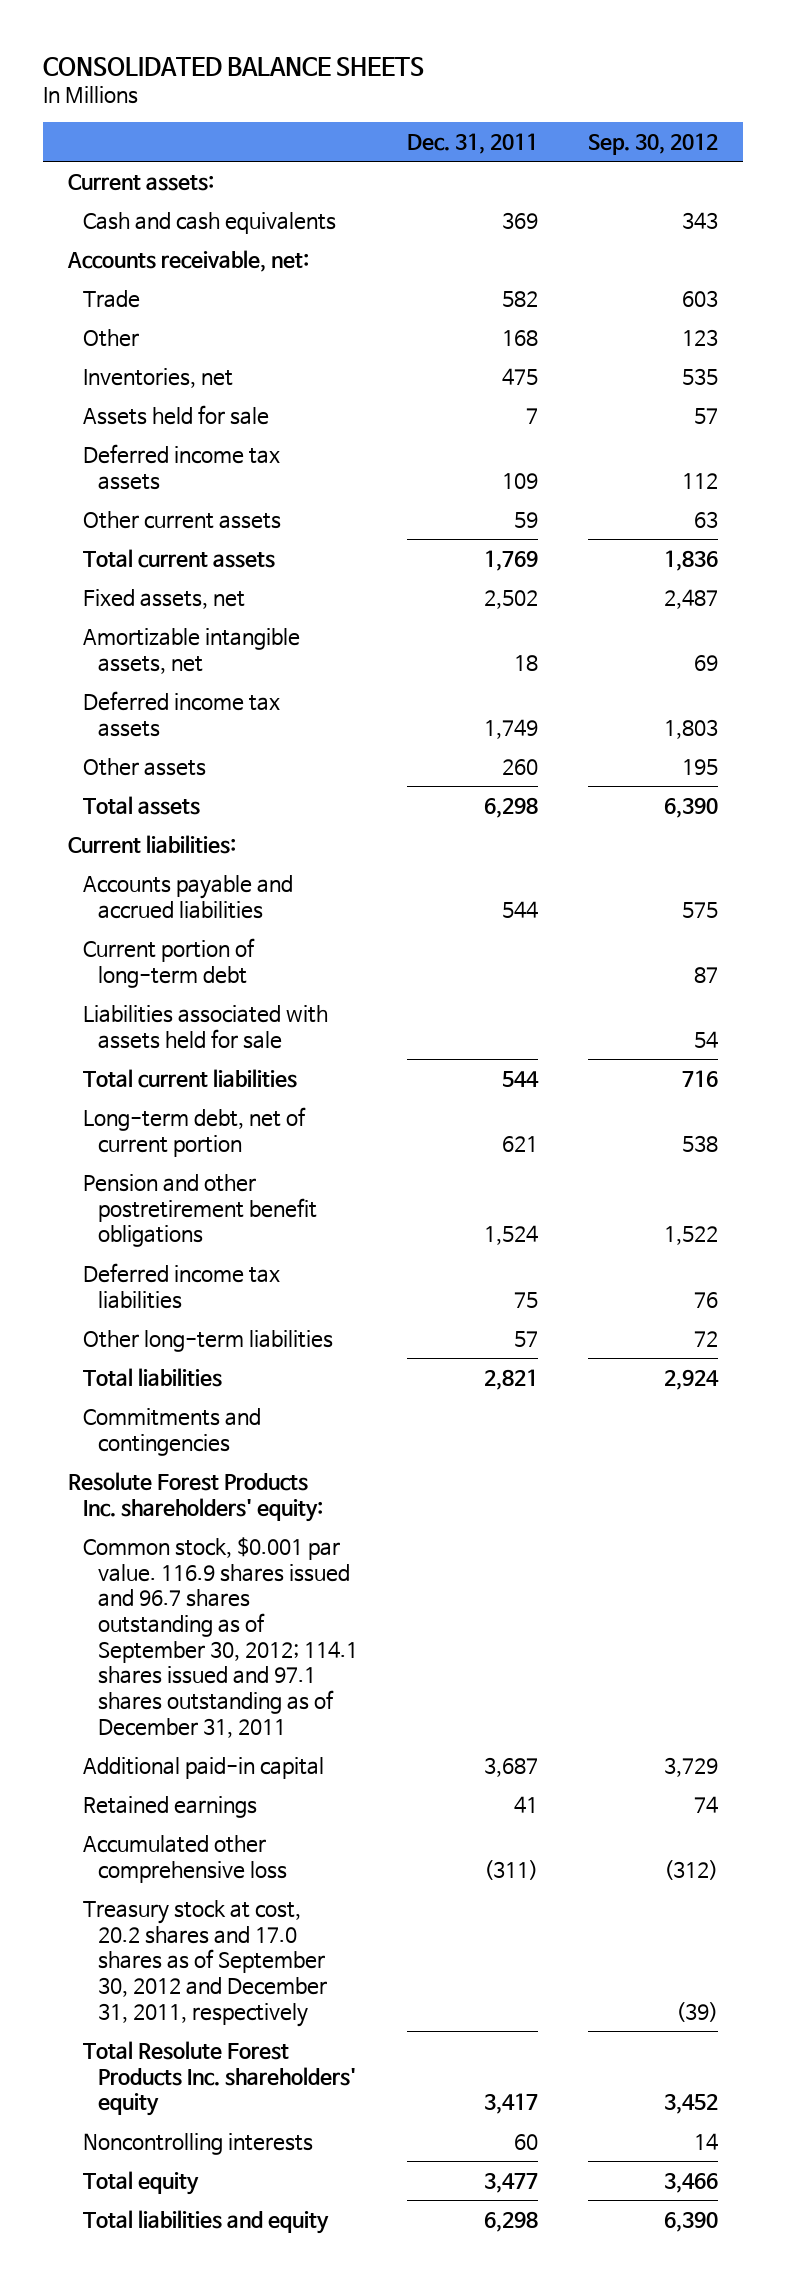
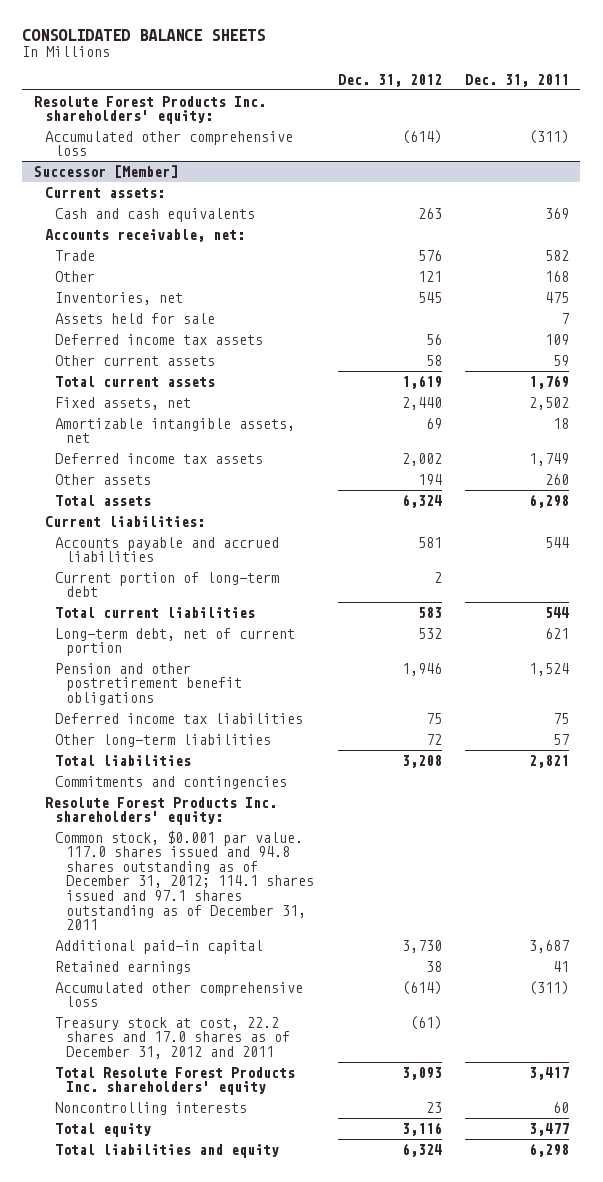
[588,133,719,156] Sep. 30, 2012 -> none
none -> [337,73,442,87] Dec. 31, 2012
none -> [33,95,266,125] Resolute Forest Products Inc. shareholders' equity:
none -> [44,130,293,157] Accumulated other comprehensive loss
none -> [33,164,178,178] Successor [Member]
[82,1004,328,1049] Liabilities associated with assets held for sale -> none
[82,1536,358,1738] Common stock, $0.001 par value. 116.9 shares issued and 96.7 shares outstanding as of September 30, 2012; 114.1 shares issued and 97.1 shares outstanding as of December 31, 2011 -> [55,830,315,931] Common stock, $0.001 par value. 117.0 shares issued and 94.8 shares outstanding as of December 31, 2012; 114.1 shares issued and 97.1 shares outstanding as of December 31, 2011
[82,1899,327,2027] Treasury stock at cost, 20.2 shares and 17.0 shares as of September 30, 2012 and December 31, 2011, respectively -> [55,1016,291,1059] Treasury stock at cost, 22.2 shares and 17.0 shares as of December 31, 2012 and 2011

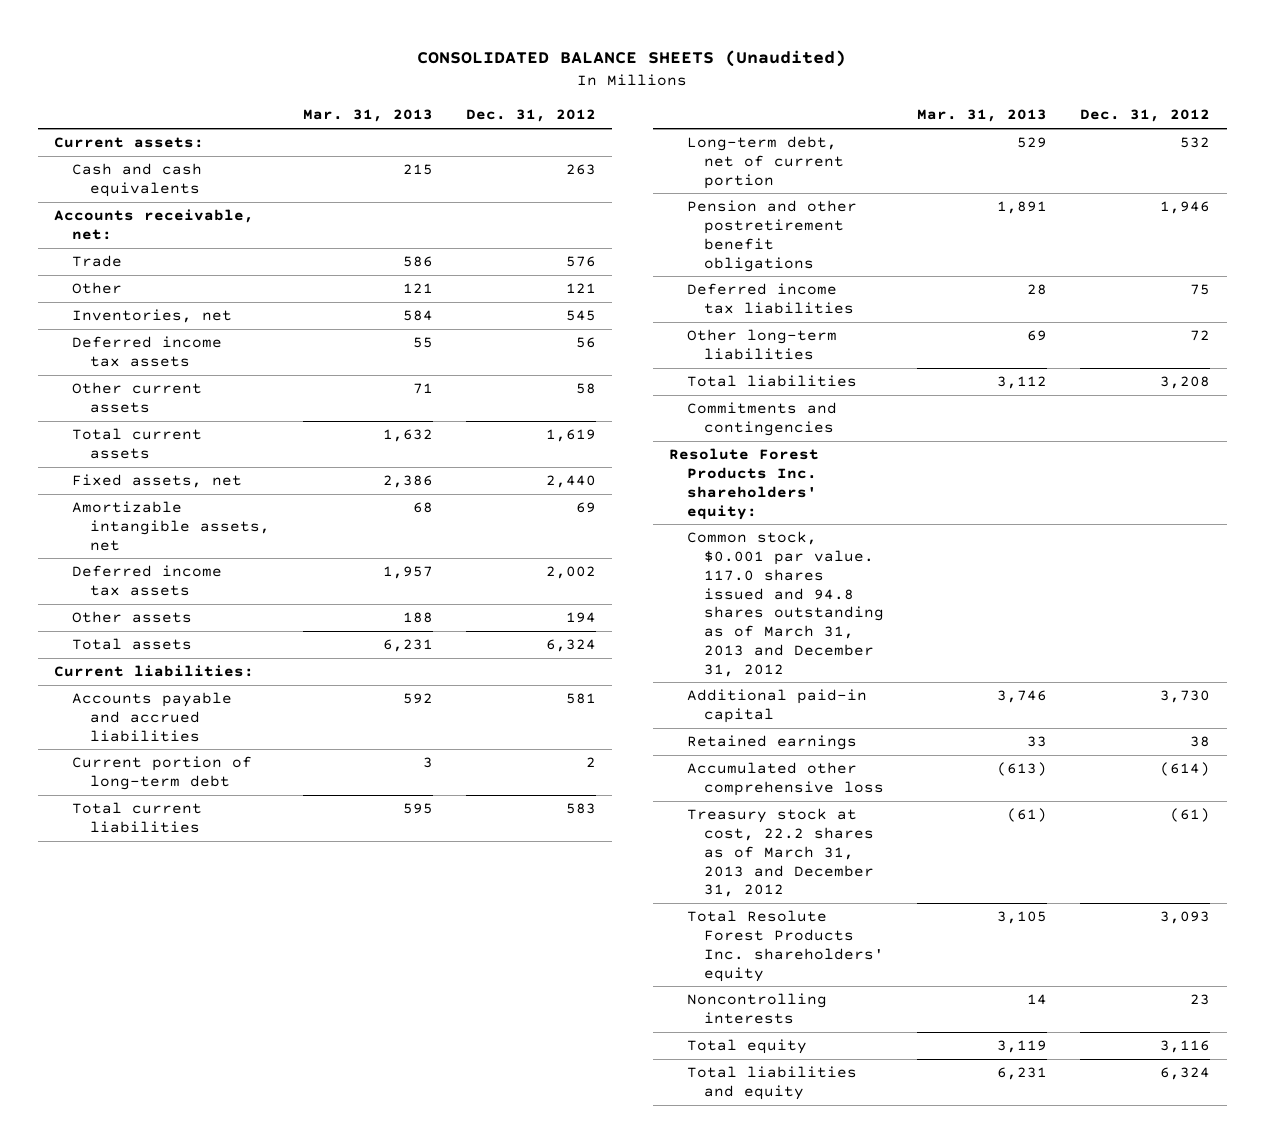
[22,28,266,41] CONSOLIDATED BALANCE SHEETS -> [417,50,847,68] CONSOLIDATED BALANCE SHEETS (Unaudited)
[464,73,569,87] Dec. 31, 2011 -> none
none -> [302,109,433,123] Mar. 31, 2013
[33,95,266,125] Resolute Forest Products Inc. shareholders' equity: -> none
[44,130,293,157] Accumulated other comprehensive loss -> none
[33,164,178,178] Successor [Member] -> none
[55,312,216,324] Assets held for sale -> none
[55,830,315,931] Common stock, $0.001 par value. 117.0 shares issued and 94.8 shares outstanding as of December 31, 2012; 114.1 shares issued and 97.1 shares outstanding as of December 31, 2011 -> [686,531,885,677] Common stock, $0.001 par value. 117.0 shares issued and 94.8 shares outstanding as of March 31, 2013 and December 31, 2012
[55,1016,291,1059] Treasury stock at cost, 22.2 shares and 17.0 shares as of December 31, 2012 and 2011 -> [686,808,875,898] Treasury stock at cost, 22.2 shares as of March 31, 2013 and December 31, 2012

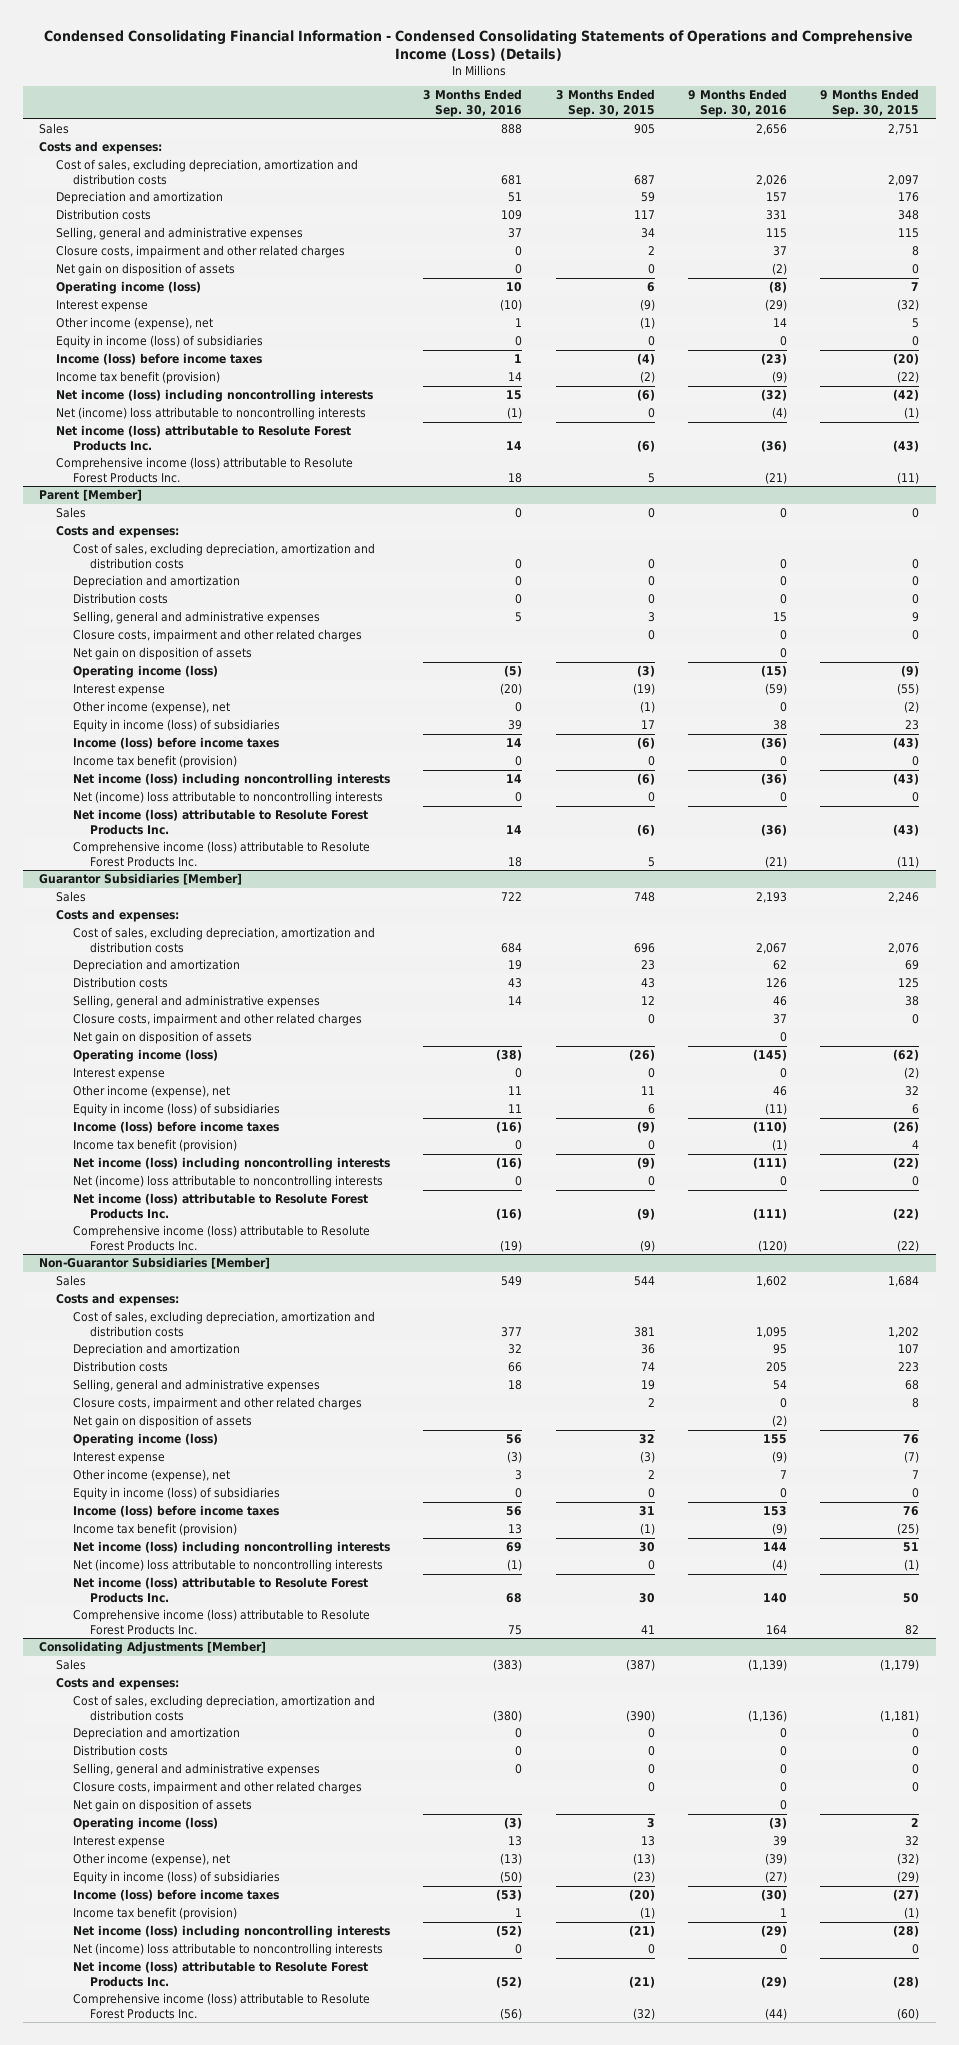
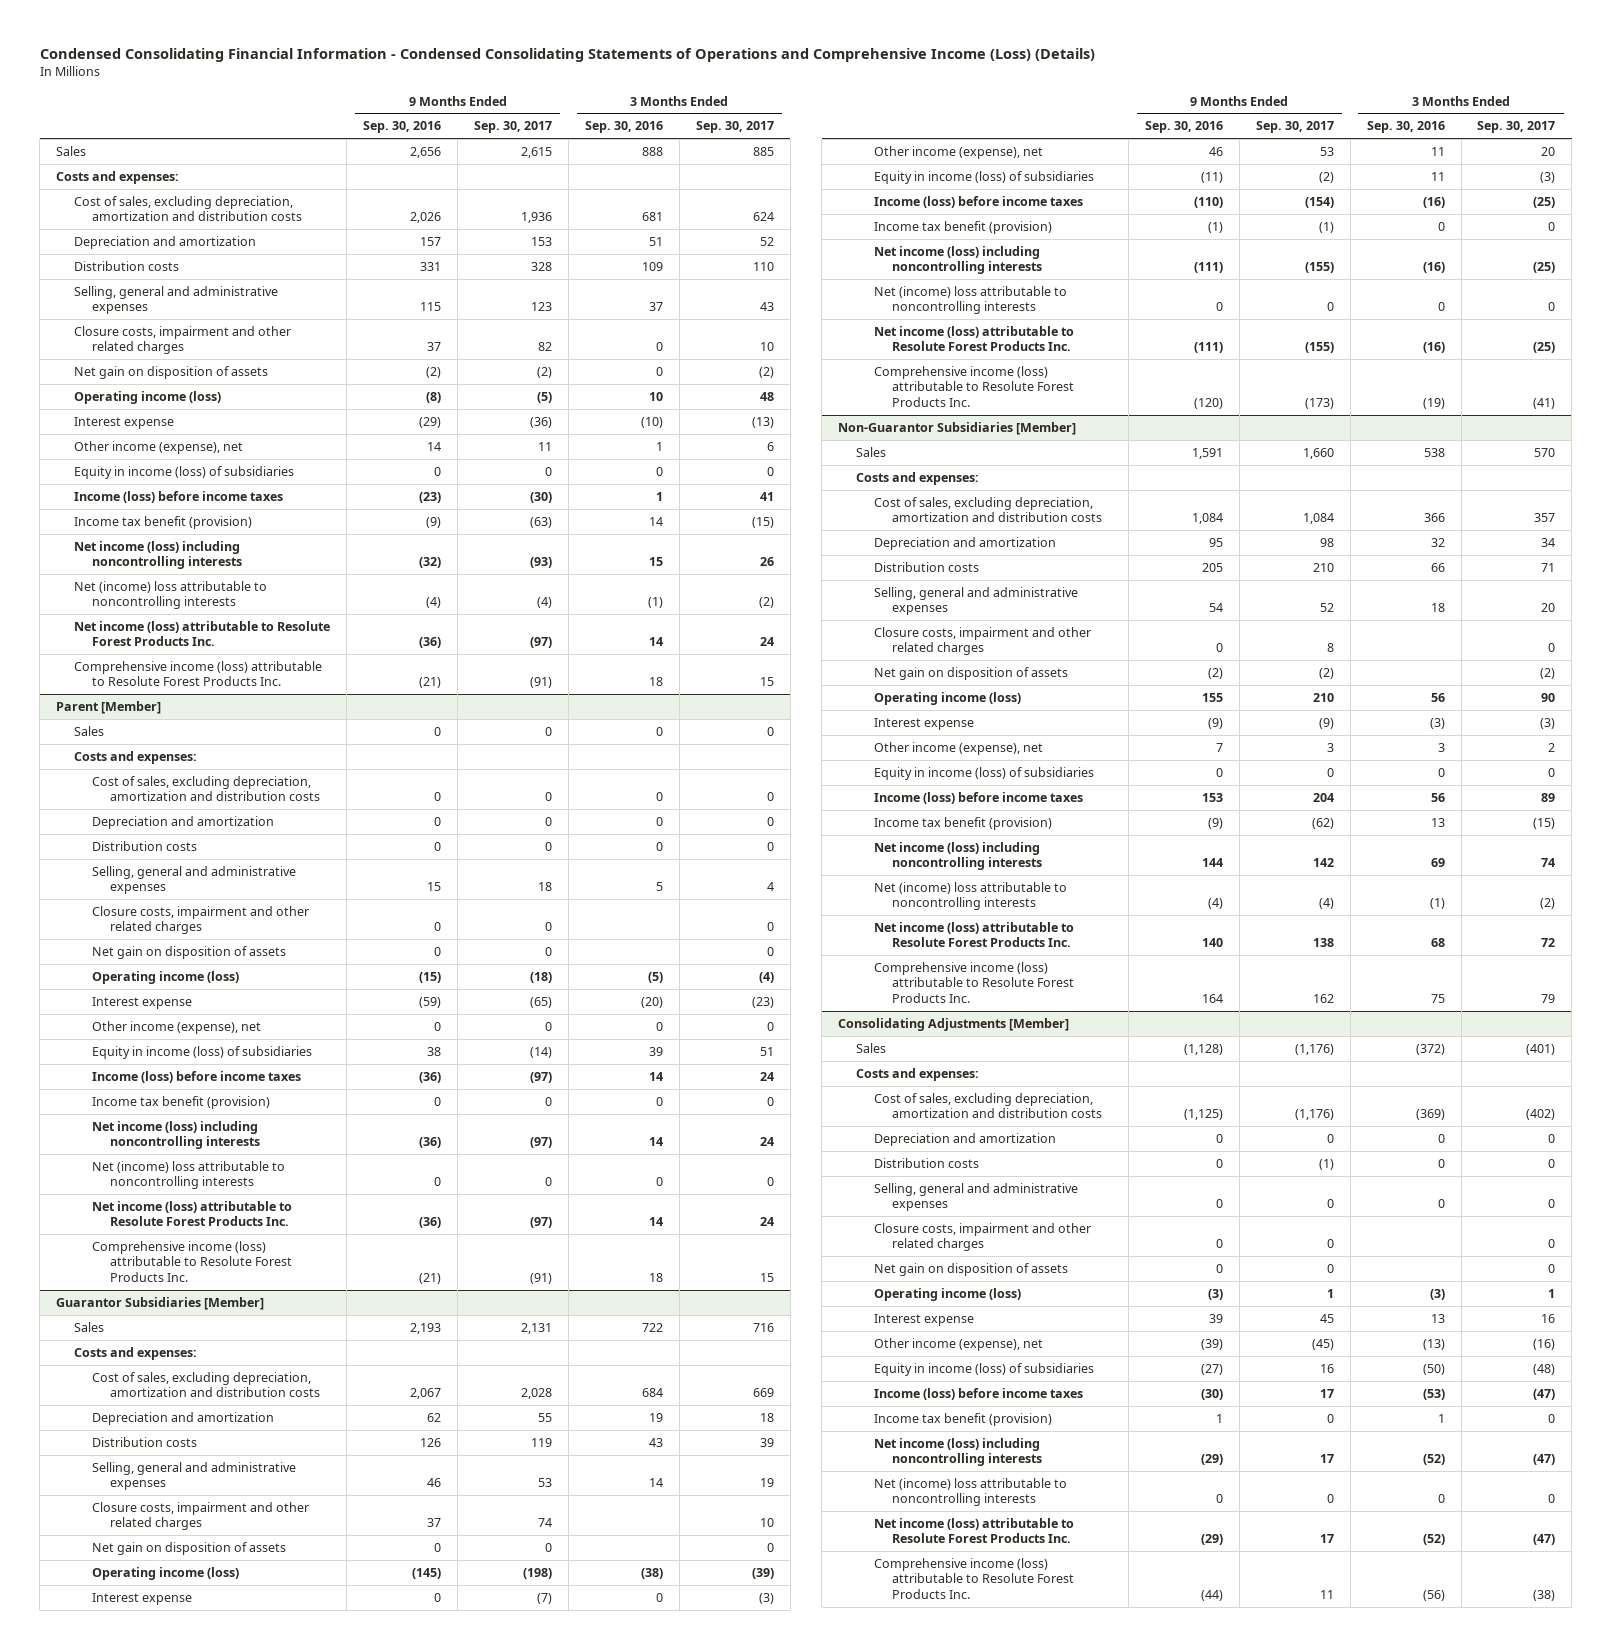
[555,89,655,117] 3 Months Ended Sep. 30, 2015 -> none
[820,89,920,117] 9 Months Ended Sep. 30, 2015 -> none
none -> [473,121,552,134] Sep. 30, 2017
none -> [695,121,774,134] Sep. 30, 2017
[501,1276,523,1287] 549 -> [1423,447,1445,457] 538
[756,1276,788,1288] 1,602 -> [1191,447,1223,459] 1,591
[501,1326,523,1337] 377 -> [1423,513,1445,523] 366
[756,1326,788,1338] 1,095 -> [1191,513,1223,525] 1,084
[493,1659,523,1672] (383) -> [1415,1043,1445,1055] (372)
[748,1659,788,1672] (1,139) -> [1183,1043,1223,1055] (1,128)
[493,1709,523,1722] (380) -> [1415,1109,1445,1121] (369)
[748,1709,788,1722] (1,136) -> [1183,1109,1223,1121] (1,125)

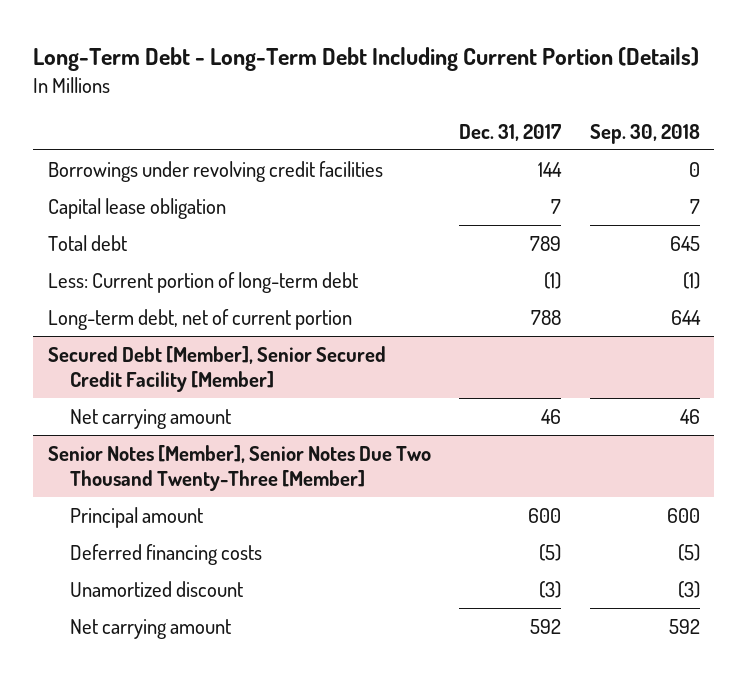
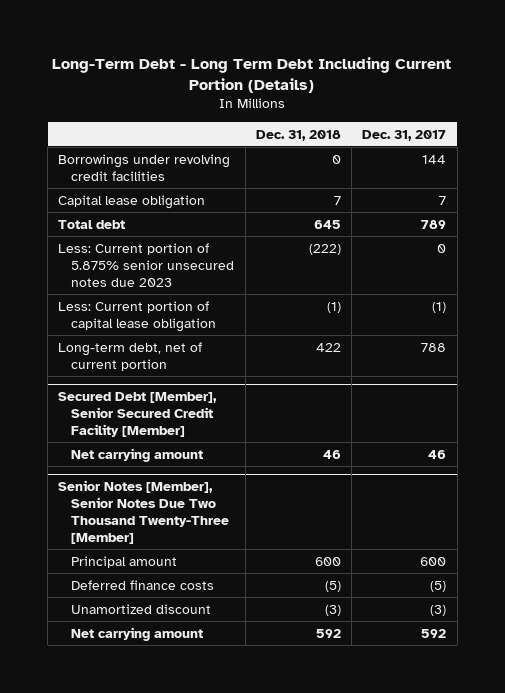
[33,47,700,72] Long-Term Debt - Long-Term Debt Including Current Portion (Details) -> [52,56,452,93] Long-Term Debt - Long Term Debt Including Current Portion (Details)
[589,123,700,144] Sep. 30, 2018 -> none
none -> [255,129,341,141] Dec. 31, 2018
[47,271,358,293] Less: Current portion of long-term debt -> none
none -> [58,242,235,287] Less: Current portion of 5.875% senior unsecured notes due 2023
none -> [58,300,217,332] Less: Current portion of capital lease obligation
[69,543,262,565] Deferred financing costs -> [71,579,215,590] Deferred finance costs

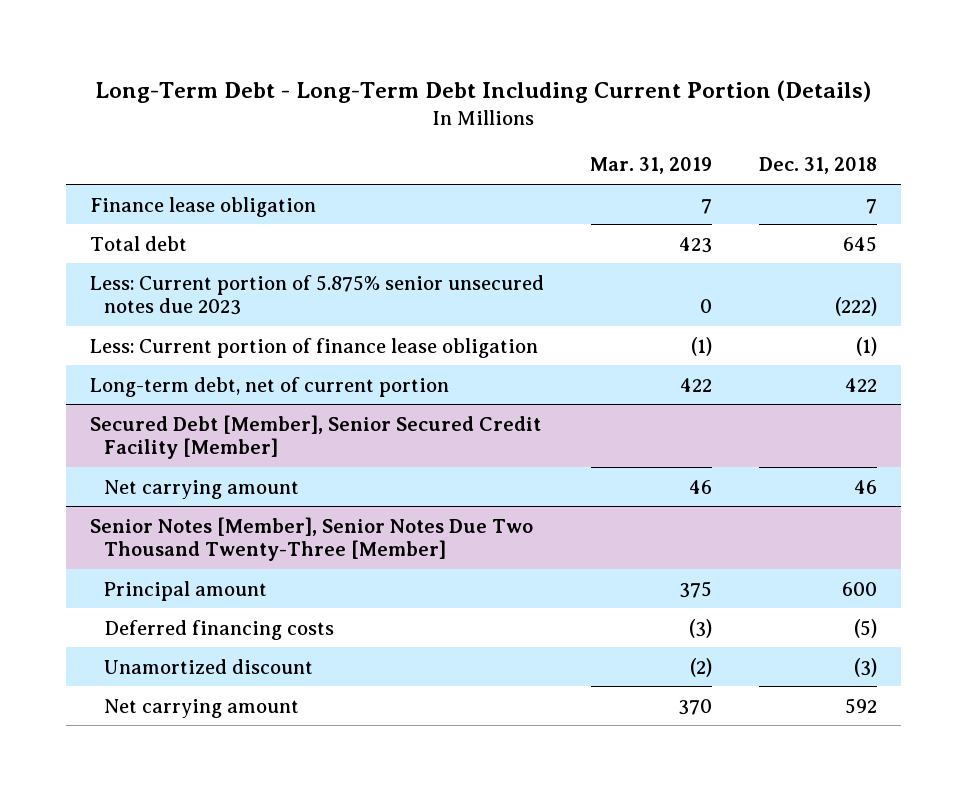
[52,56,452,93] Long-Term Debt - Long Term Debt Including Current Portion (Details) -> [95,79,872,103] Long-Term Debt - Long-Term Debt Including Current Portion (Details)
[362,129,447,141] Dec. 31, 2017 -> none
none -> [590,157,713,175] Mar. 31, 2019
[58,153,231,181] Borrowings under revolving credit facilities -> none
[58,194,206,209] Capital lease obligation -> [89,196,316,217] Finance lease obligation
[58,300,217,332] Less: Current portion of capital lease obligation -> [89,337,538,358] Less: Current portion of finance lease obligation
[71,579,215,590] Deferred finance costs -> [104,619,335,640] Deferred financing costs

